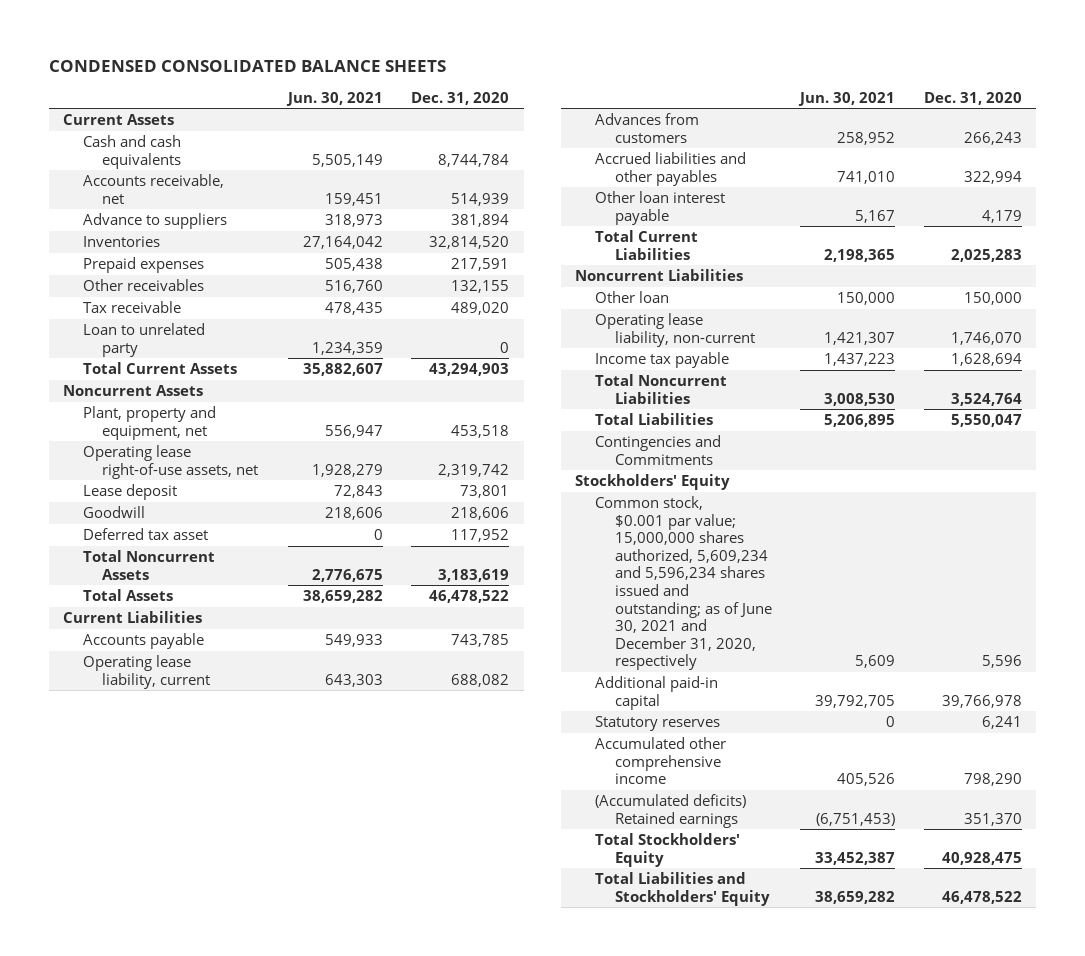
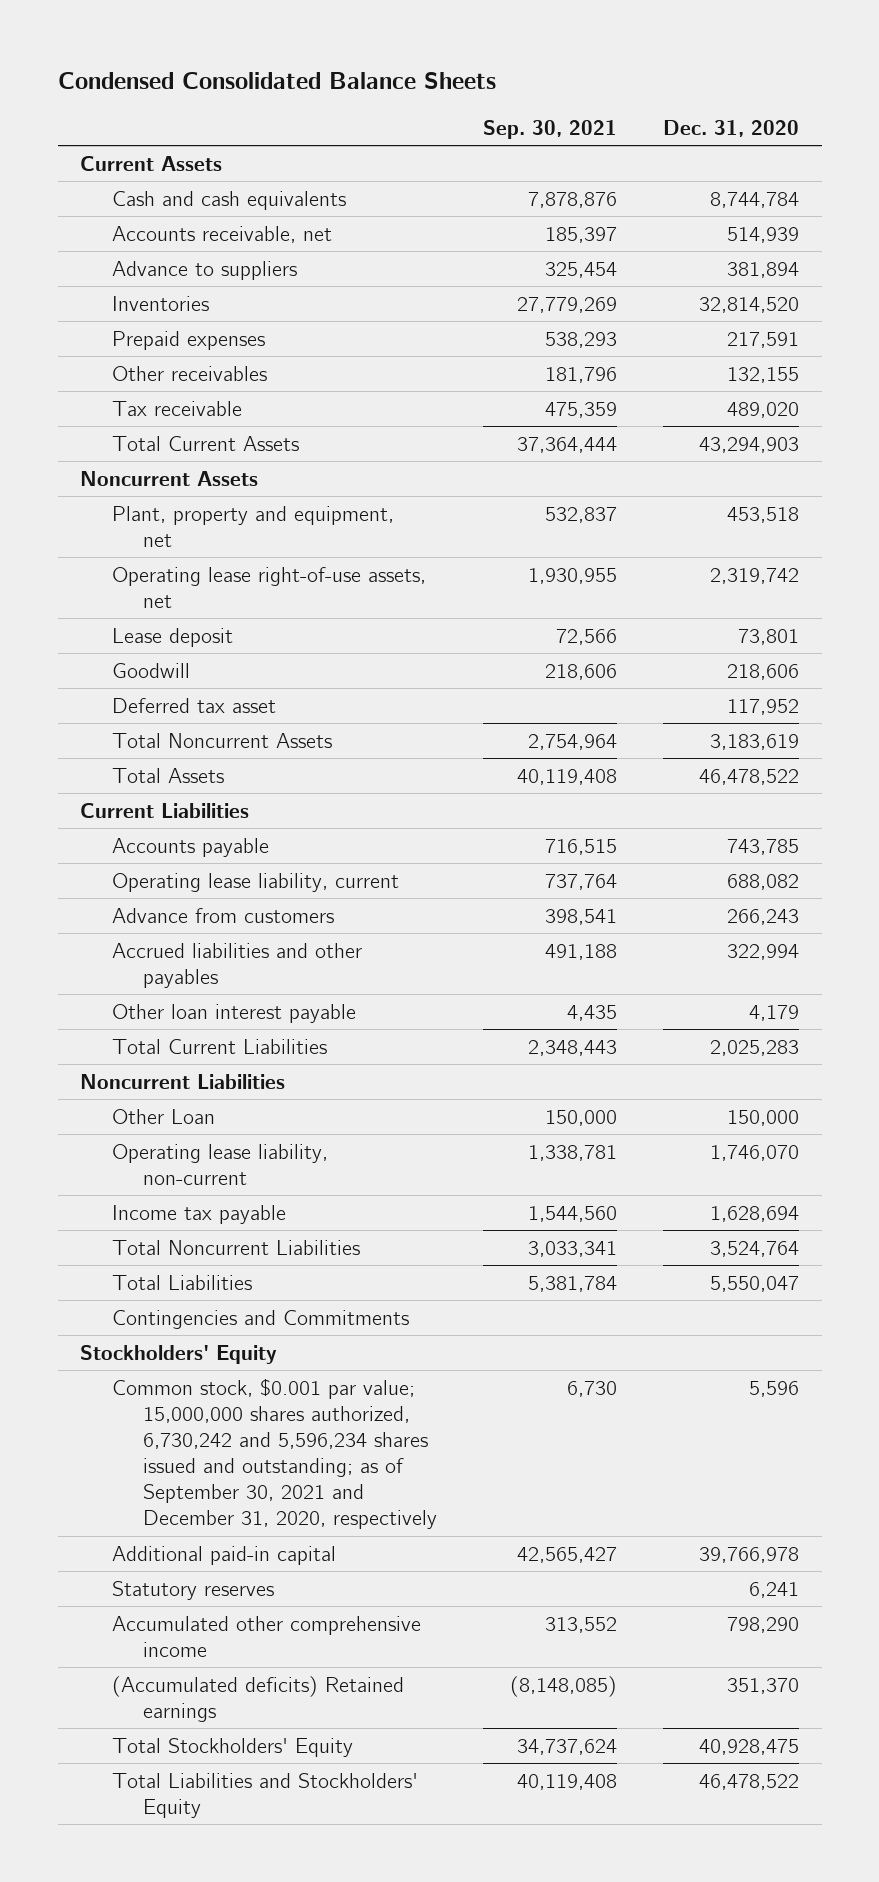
[48,59,446,72] CONDENSED CONSOLIDATED BALANCE SHEETS -> [57,72,496,90] Condensed Consolidated Balance Sheets
[285,91,383,106] Jun. 30, 2021 -> none
none -> [482,119,617,139] Sep. 30, 2021
[82,323,205,357] Loan to unrelated party -> none
[594,113,699,143] Advances from customers -> [111,907,334,923] Advance from customers
[594,291,669,304] Other loan -> [111,1108,215,1124] Other Loan
[594,496,772,671] Common stock, $0.001 par value; 15,000,000 shares authorized, 5,609,234 and 5,596,234 shares issued and outstanding; as of June 30, 2021 and December 31, 2020, respectively -> [111,1377,438,1530] Common stock, $0.001 par value; 15,000,000 shares authorized, 6,730,242 and 5,596,234 shares issued and outstanding; as of September 30, 2021 and December 31, 2020, respectively

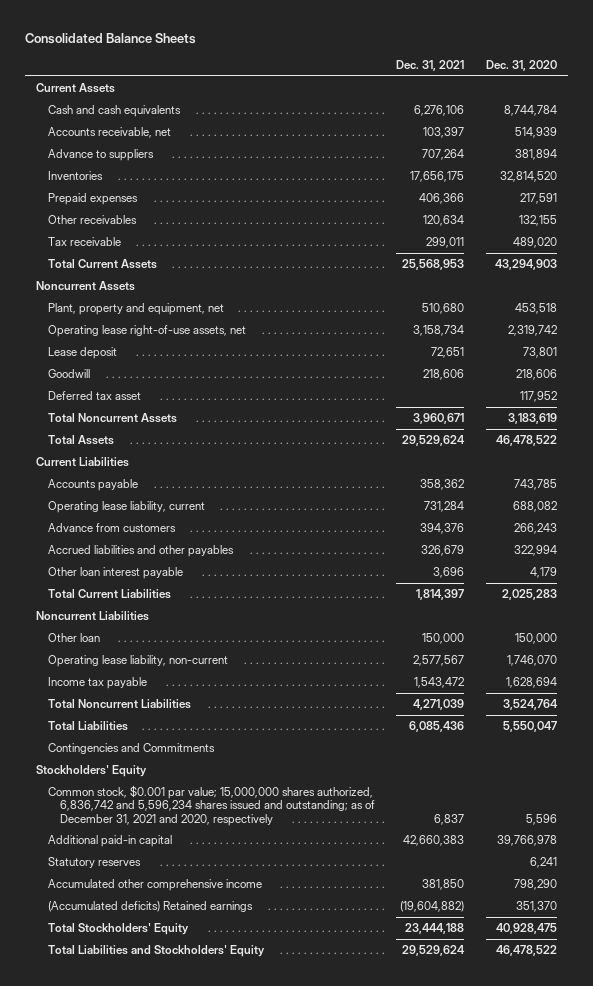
[57,72,496,90] Condensed Consolidated Balance Sheets -> [25,32,197,44] Consolidated Balance Sheets
[482,119,617,139] Sep. 30, 2021 -> none
none -> [396,60,465,72] Dec. 31, 2021
[111,1108,215,1124] Other Loan -> [47,633,100,643] Other loan
[111,1377,438,1530] Common stock, $0.001 par value; 15,000,000 shares authorized, 6,730,242 and 5,596,234 shares issued and outstanding; as of September 30, 2021 and December 31, 2020, respectively -> [47,785,375,826] Common stock, $0.001 par value; 15,000,000 shares authorized, 6,836,742 and 5,596,234 shares issued and outstanding; as of December 31, 2021 and 2020, respectively

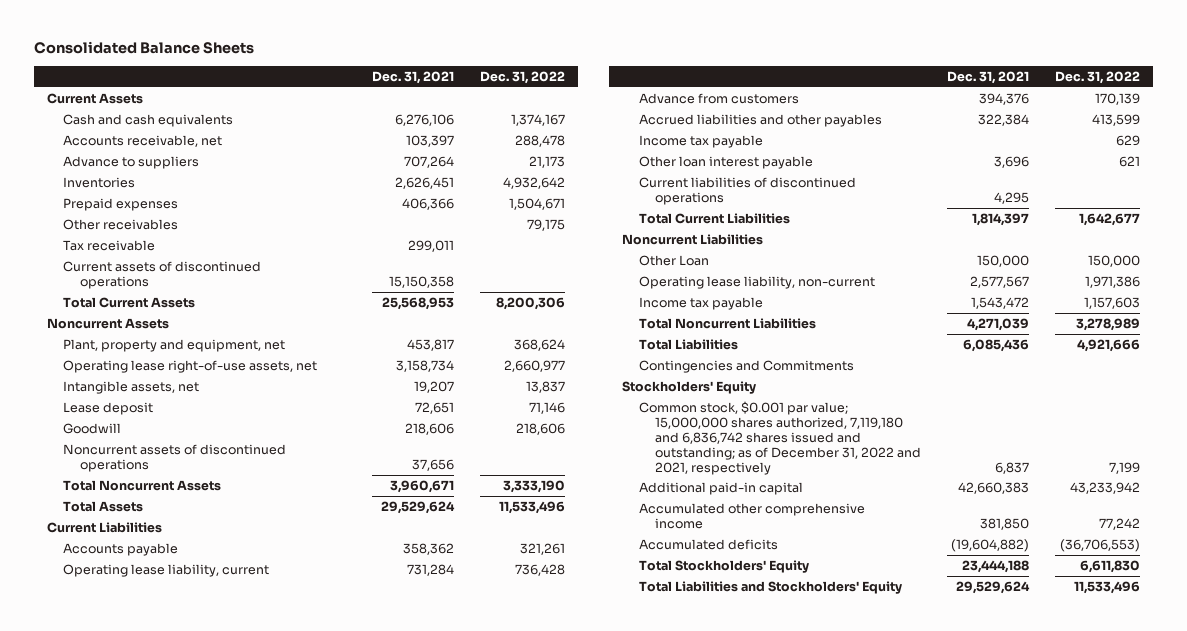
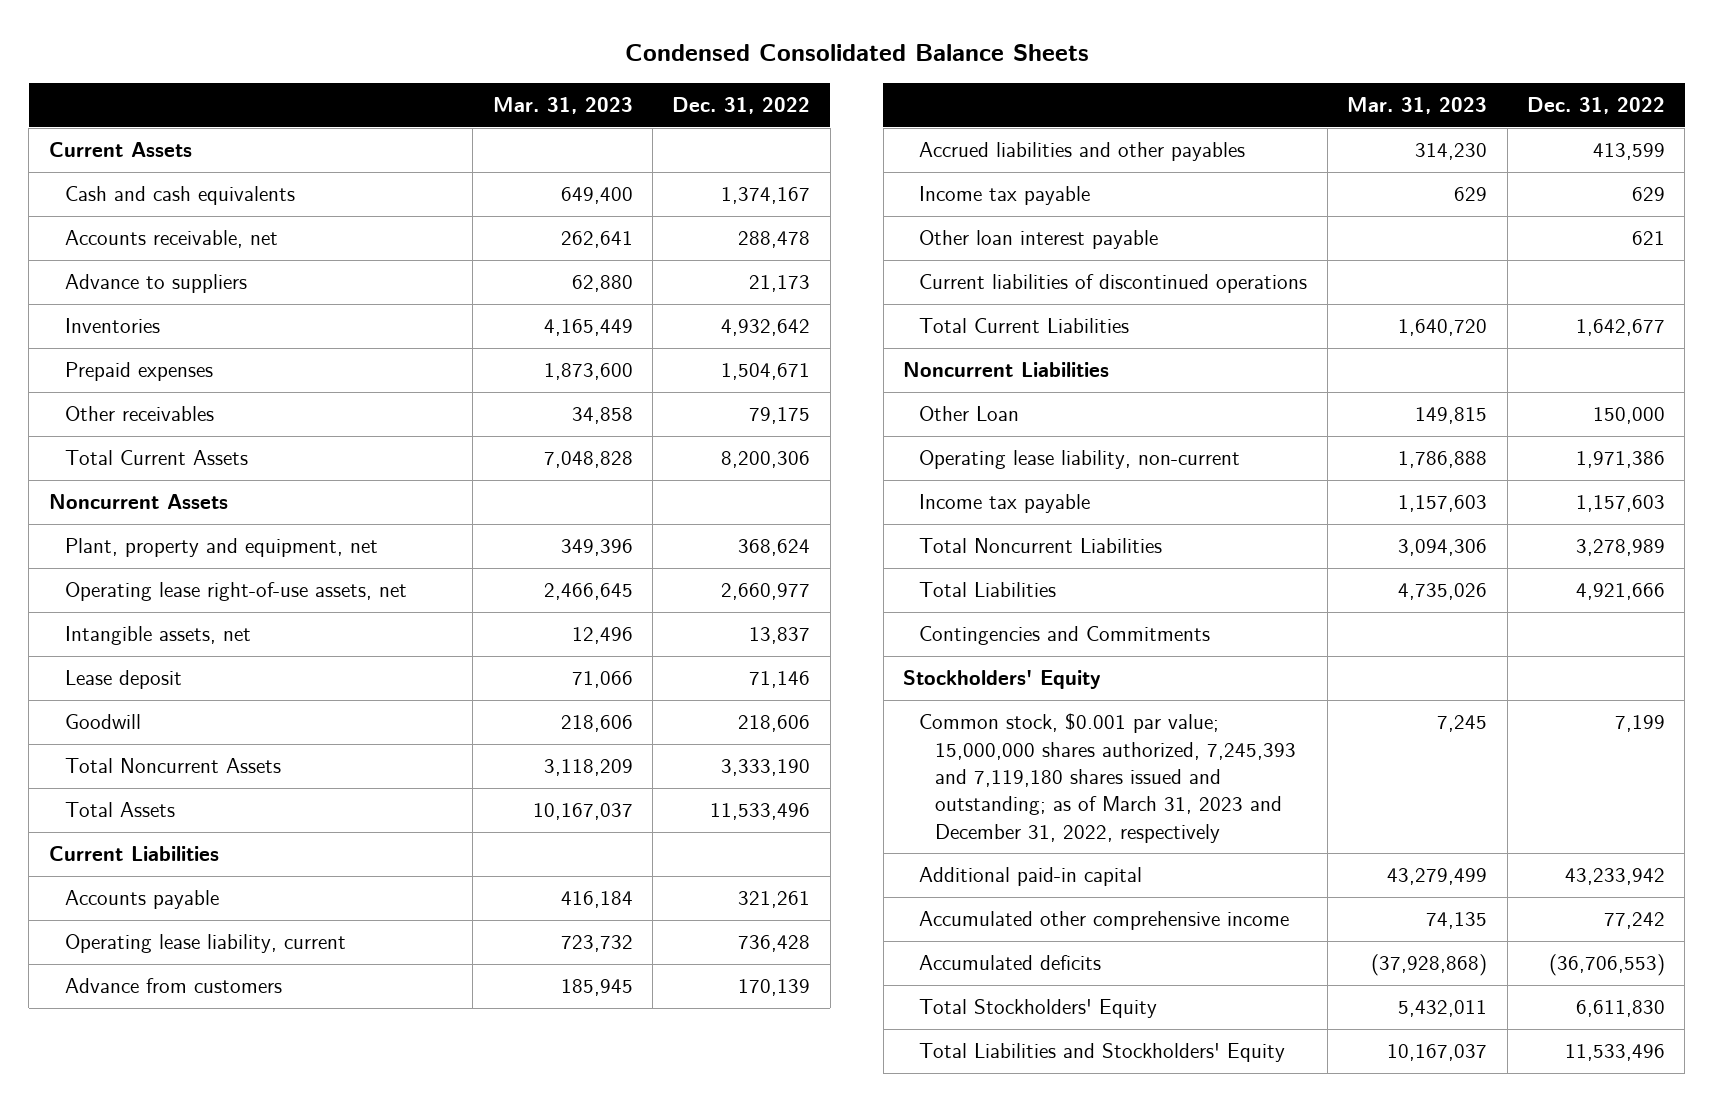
[33,41,254,55] Consolidated Balance Sheets -> [624,44,1089,62] Condensed Consolidated Balance Sheets
[371,70,454,84] Dec. 31, 2021 -> none
none -> [492,96,633,114] Mar. 31, 2023
[63,240,156,252] Tax receivable -> none
[63,261,262,289] Current assets of discontinued operations -> none
[63,444,287,472] Noncurrent assets of discontinued operations -> none
[638,401,922,475] Common stock, $0.001 par value; 15,000,000 shares authorized, 7,119,180 and 6,836,742 shares issued and outstanding; as of December 31, 2022 and 2021, respectively -> [919,713,1297,843] Common stock, $0.001 par value; 15,000,000 shares authorized, 7,245,393 and 7,119,180 shares issued and outstanding; as of March 31, 2023 and December 31, 2022, respectively

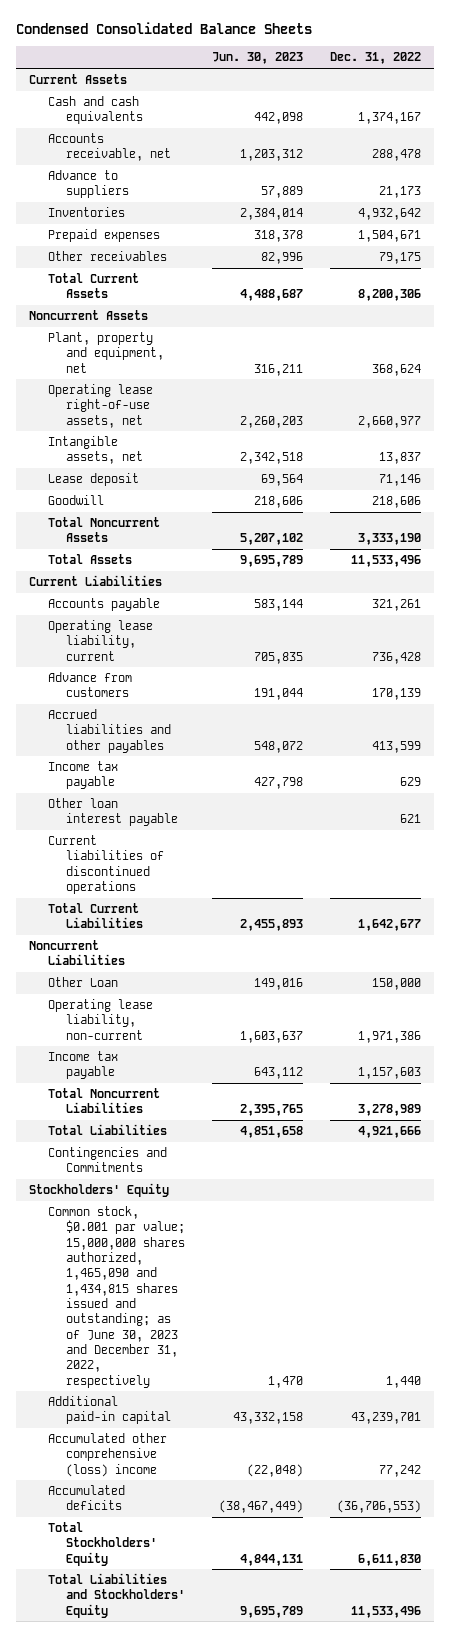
[492,96,633,114] Mar. 31, 2023 -> none
none -> [211,52,303,65] Jun. 30, 2023
[919,713,1297,843] Common stock, $0.001 par value; 15,000,000 shares authorized, 7,245,393 and 7,119,180 shares issued and outstanding; as of March 31, 2023 and December 31, 2022, respectively -> [47,1206,186,1388] Common stock, $0.001 par value; 15,000,000 shares authorized, 1,465,090 and 1,434,815 shares issued and outstanding; as of June 30, 2023 and December 31, 2022, respectively
[1615,715,1666,733] 7,199 -> [385,1375,421,1388] 1,440
[1565,868,1666,886] 43,233,942 -> [350,1412,421,1425] 43,239,701
[919,911,1290,931] Accumulated other comprehensive income -> [47,1433,167,1477] Accumulated other comprehensive (loss) income

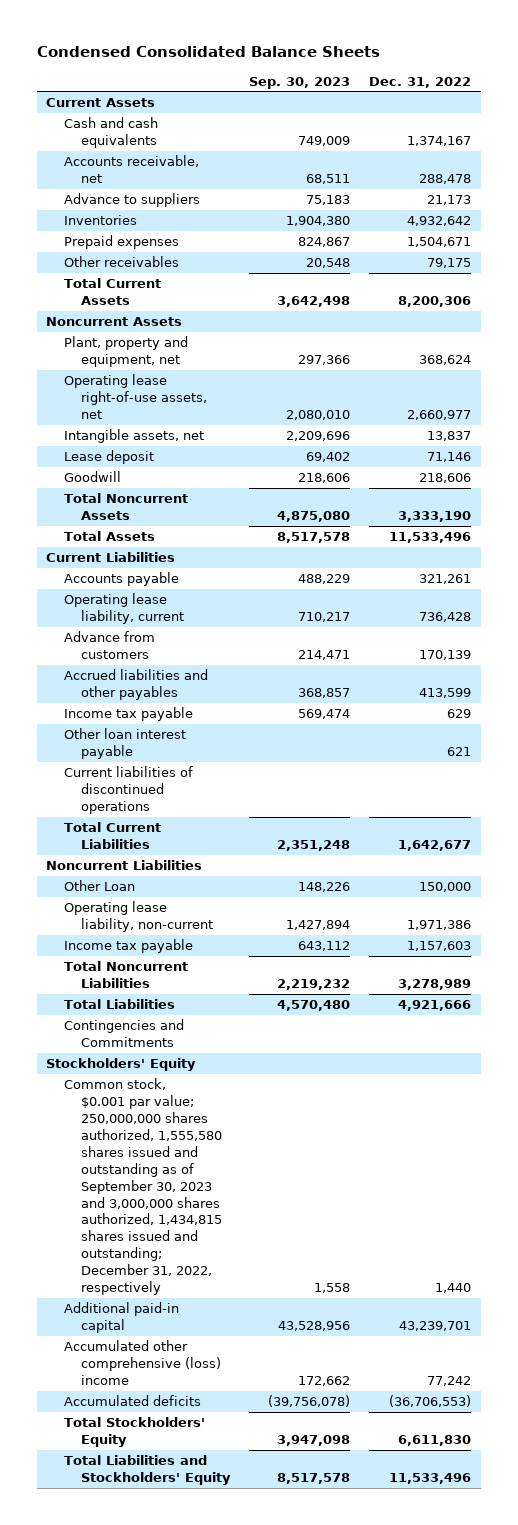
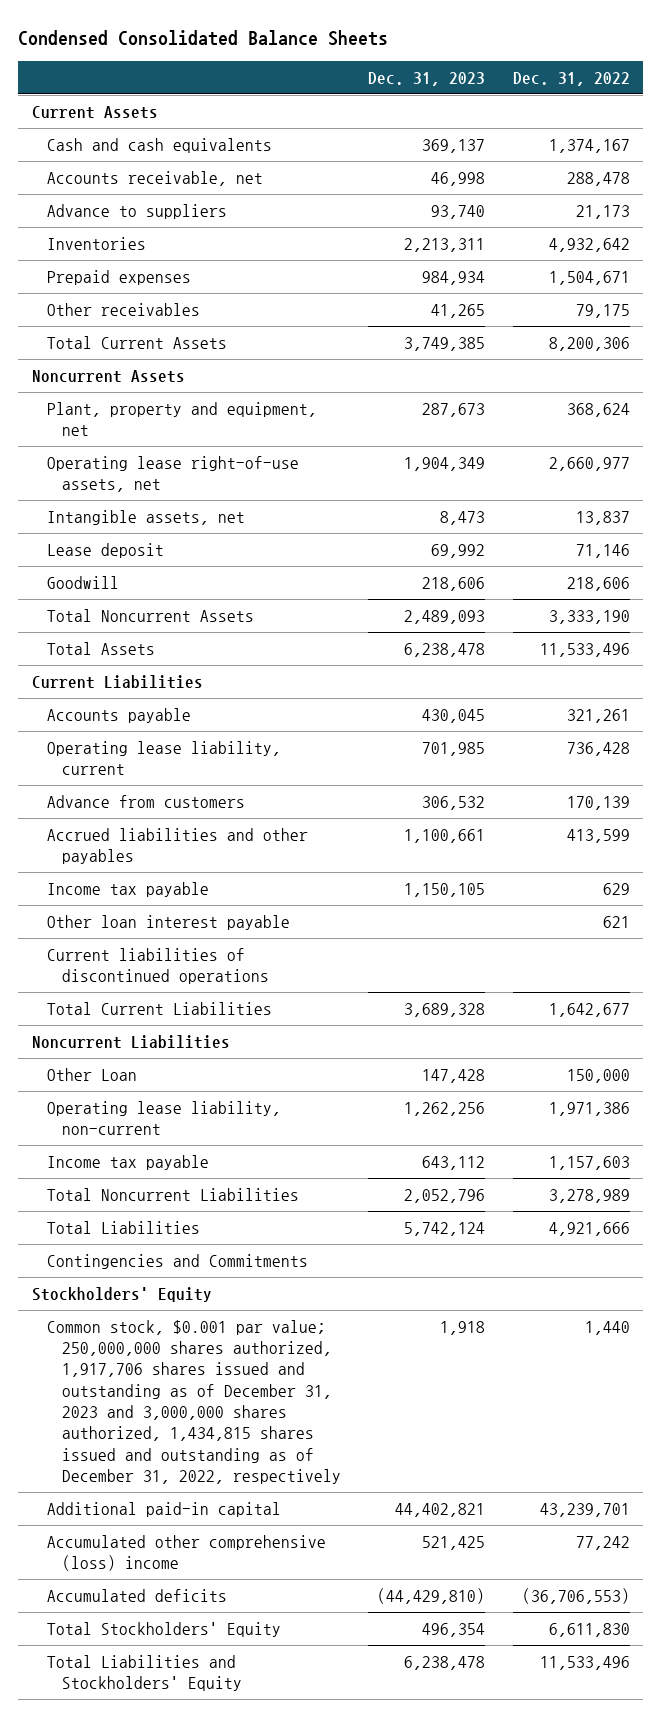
[249,76,351,89] Sep. 30, 2023 -> none
none -> [368,71,486,86] Dec. 31, 2023
[63,1078,223,1295] Common stock, $0.001 par value; 250,000,000 shares authorized, 1,555,580 shares issued and outstanding as of September 30, 2023 and 3,000,000 shares authorized, 1,434,815 shares issued and outstanding; December 31, 2022, respectively -> [46,1319,342,1484] Common stock, $0.001 par value; 250,000,000 shares authorized, 1,917,706 shares issued and outstanding as of December 31, 2023 and 3,000,000 shares authorized, 1,434,815 shares issued and outstanding as of December 31, 2022, respectively

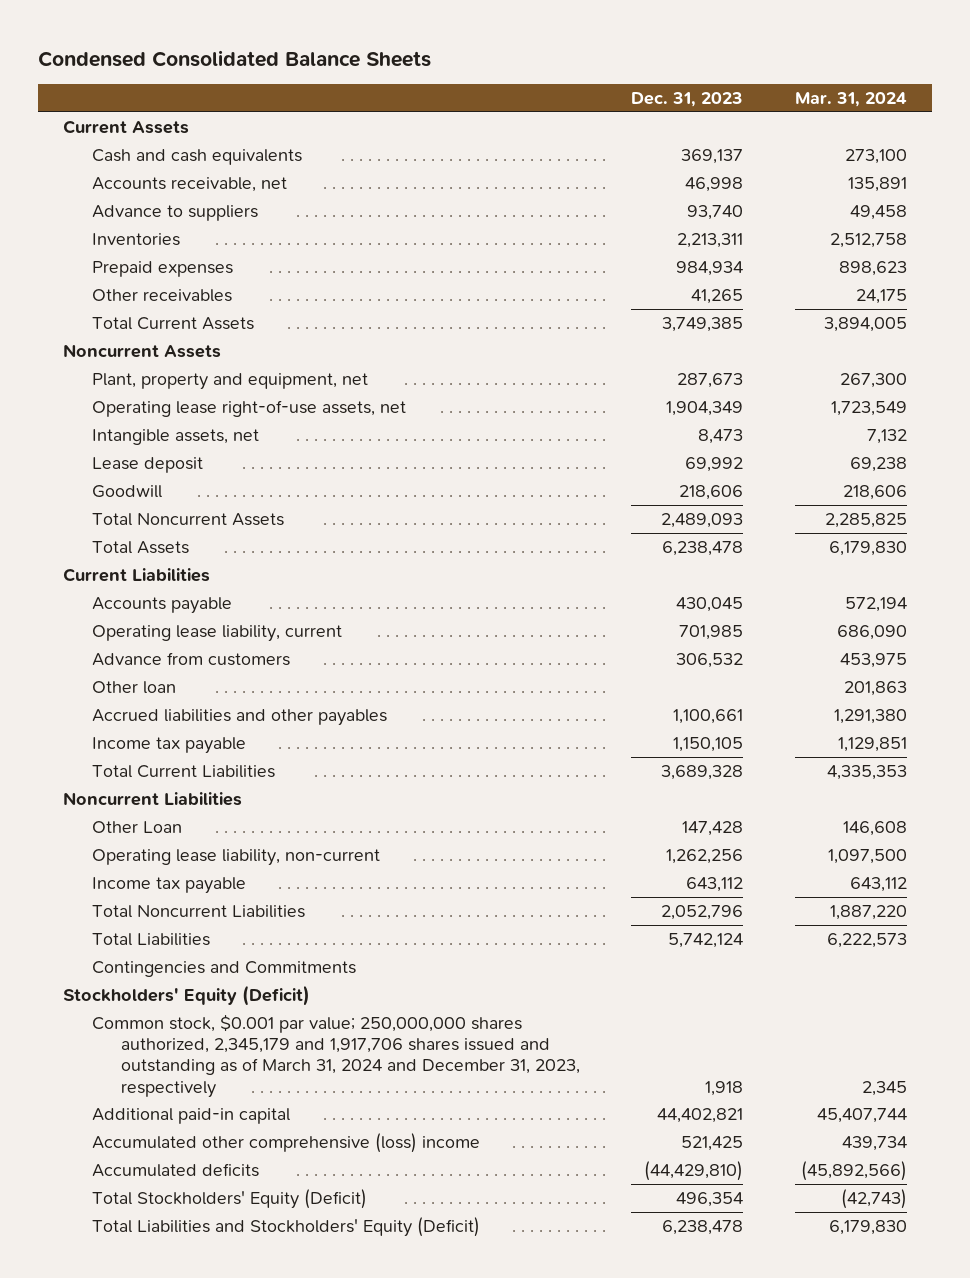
[512,71,630,86] Dec. 31, 2022 -> none
none -> [794,91,907,107] Mar. 31, 2024
none -> [92,680,177,694] Other loan
[46,914,290,930] Other loan interest payable -> none
[46,947,270,985] Current liabilities of discontinued operations -> none
[31,1286,212,1302] Stockholders' Equity -> [63,984,311,1006] Stockholders' Equity (Deficit)
[46,1319,342,1484] Common stock, $0.001 par value; 250,000,000 shares authorized, 1,917,706 shares issued and outstanding as of December 31, 2023 and 3,000,000 shares authorized, 1,434,815 shares issued and outstanding as of December 31, 2022, respectively -> [92,1013,580,1098] Common stock, $0.001 par value; 250,000,000 shares authorized, 2,345,179 and 1,917,706 shares issued and outstanding as of March 31, 2024 and December 31, 2023, respectively
[46,1621,281,1637] Total Stockholders' Equity -> [92,1188,368,1209] Total Stockholders' Equity (Deficit)
[46,1654,243,1692] Total Liabilities and Stockholders' Equity -> [92,1216,481,1237] Total Liabilities and Stockholders' Equity (Deficit)

